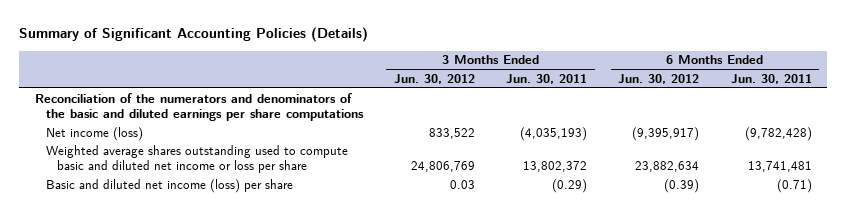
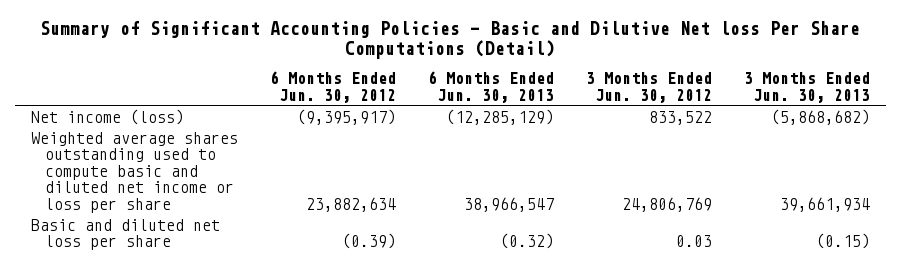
[19,27,369,43] Summary of Significant Accounting Policies (Details) -> [40,20,861,59] Summary of Significant Accounting Policies - Basic and Dilutive Net loss Per Share Computations (Detail)
[506,73,588,84] Jun. 30, 2011 -> none
[730,73,812,84] Jun. 30, 2011 -> none
none -> [427,71,554,103] 6 Months Ended Jun. 30, 2013
none -> [743,72,870,103] 3 Months Ended Jun. 30, 2013
[34,92,364,122] Reconciliation of the numerators and denominators of the basic and diluted earnings per share computations -> none
[45,178,293,193] Basic and diluted net income (loss) per share -> [30,218,220,251] Basic and diluted net loss per share

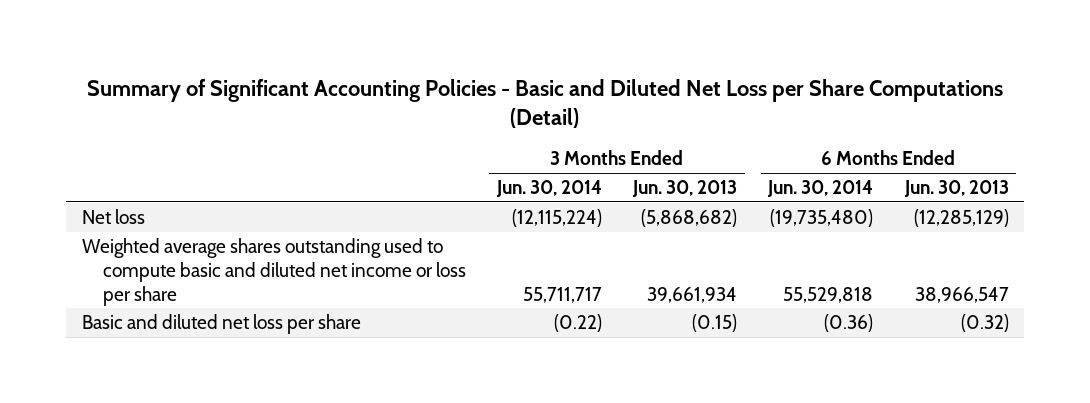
[40,20,861,59] Summary of Significant Accounting Policies - Basic and Dilutive Net loss Per Share Computations (Detail) -> [87,78,1004,129] Summary of Significant Accounting Policies - Basic and Diluted Net Loss per Share Computations (Detail)
[269,71,396,103] 6 Months Ended Jun. 30, 2012 -> none
[585,72,712,103] 3 Months Ended Jun. 30, 2012 -> none
none -> [496,180,603,198] Jun. 30, 2014
none -> [767,180,874,198] Jun. 30, 2014
[30,108,184,125] Net income (loss) -> [81,209,145,225] Net loss

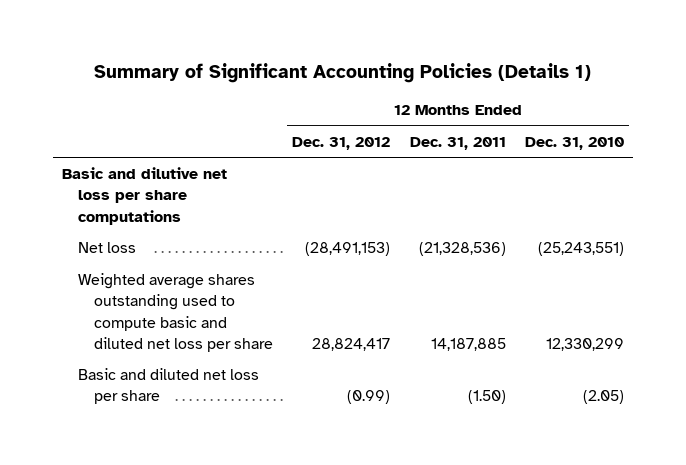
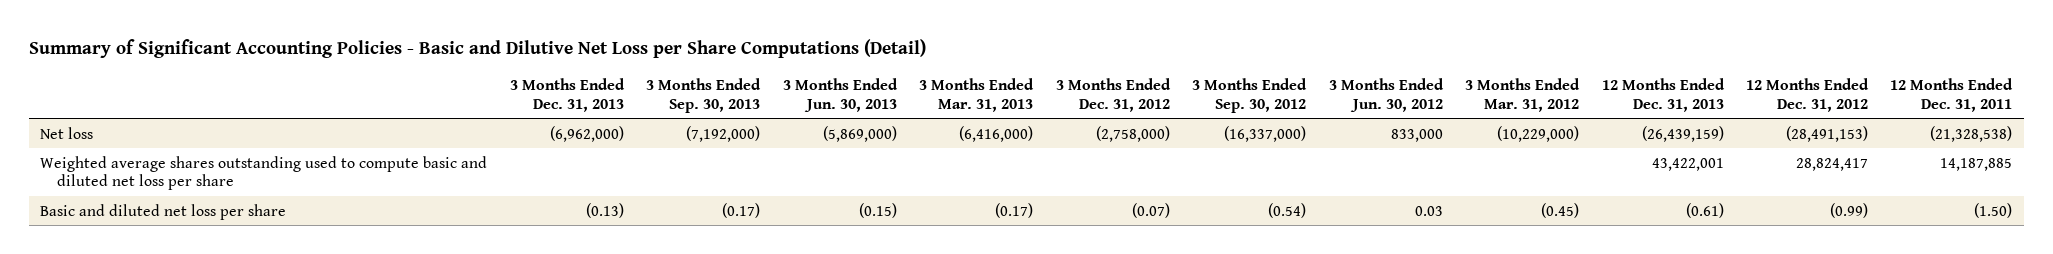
[93,62,591,83] Summary of Significant Accounting Policies (Details 1) -> [28,38,926,58] Summary of Significant Accounting Policies - Basic and Dilutive Net Loss per Share Computations (Detail)
[524,137,624,151] Dec. 31, 2010 -> none
none -> [509,77,625,112] 3 Months Ended Dec. 31, 2013
none -> [646,77,762,113] 3 Months Ended Sep. 30, 2013
none -> [782,77,898,112] 3 Months Ended Jun. 30, 2013
none -> [919,77,1035,112] 3 Months Ended Mar. 31, 2013
none -> [1055,77,1171,112] 3 Months Ended Dec. 31, 2012
none -> [1192,77,1308,113] 3 Months Ended Sep. 30, 2012
none -> [1328,77,1444,112] 3 Months Ended Jun. 30, 2012
none -> [1465,77,1581,112] 3 Months Ended Mar. 31, 2012
none -> [1601,77,1725,112] 12 Months Ended Dec. 31, 2013
[62,167,228,225] Basic and dilutive net loss per share computations -> none
[418,242,506,257] (21,328,536) -> [1930,125,2013,142] (21,328,538)

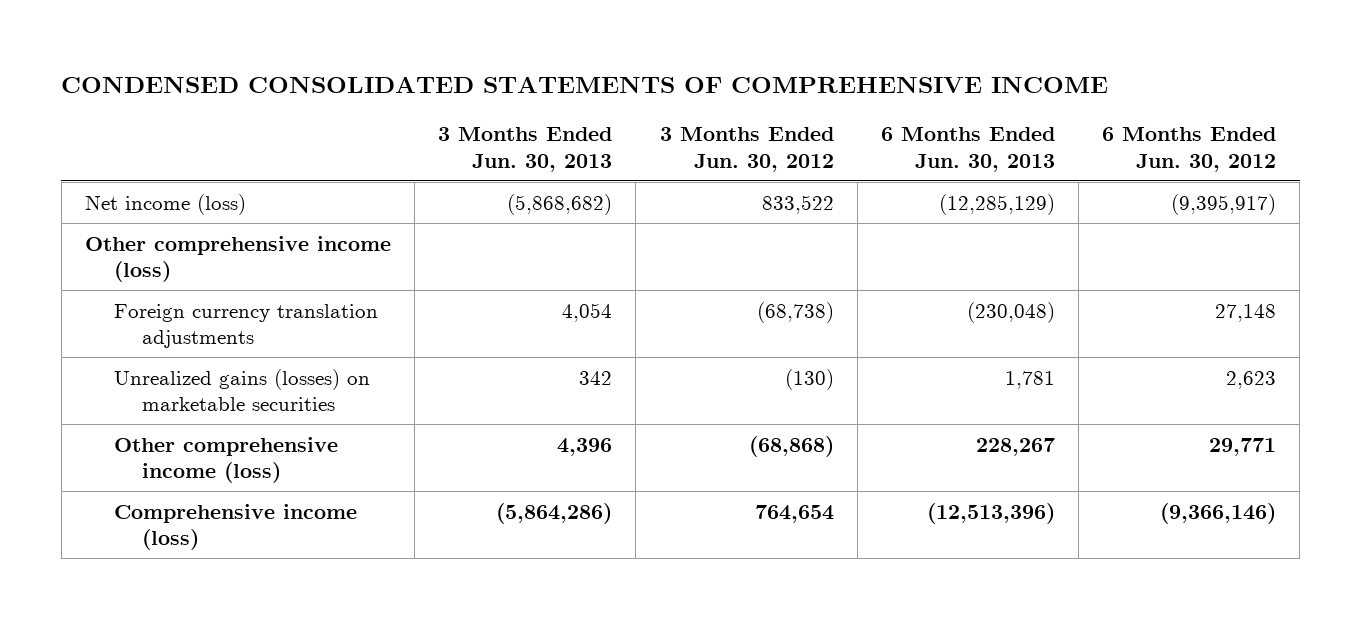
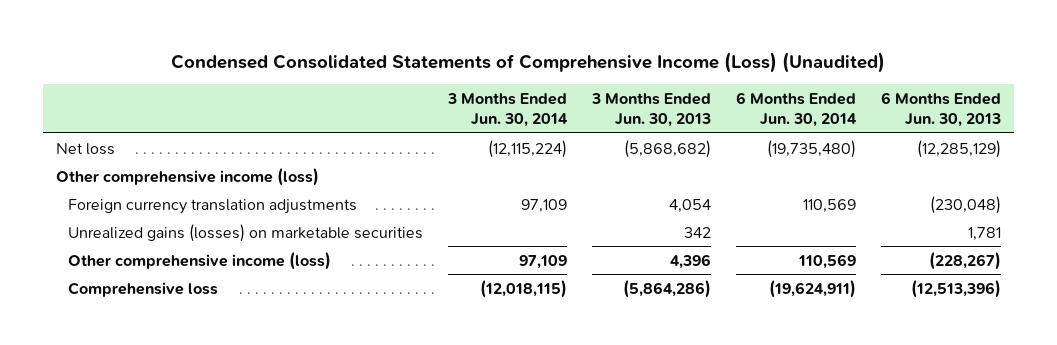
[61,75,1109,93] CONDENSED CONSOLIDATED STATEMENTS OF COMPREHENSIVE INCOME -> [171,52,886,74] Condensed Consolidated Statements of Comprehensive Income (Loss) (Unaudited)
[659,126,834,172] 3 Months Ended Jun. 30, 2012 -> none
[1102,126,1277,172] 6 Months Ended Jun. 30, 2012 -> none
none -> [446,93,568,128] 3 Months Ended Jun. 30, 2014
none -> [736,92,858,128] 6 Months Ended Jun. 30, 2014
[84,193,246,215] Net income (loss) -> [55,142,115,155] Net loss
[975,437,1055,456] 228,267 -> [929,251,1002,270] (228,267)
[113,503,357,551] Comprehensive income (loss) -> [67,281,218,297] Comprehensive loss

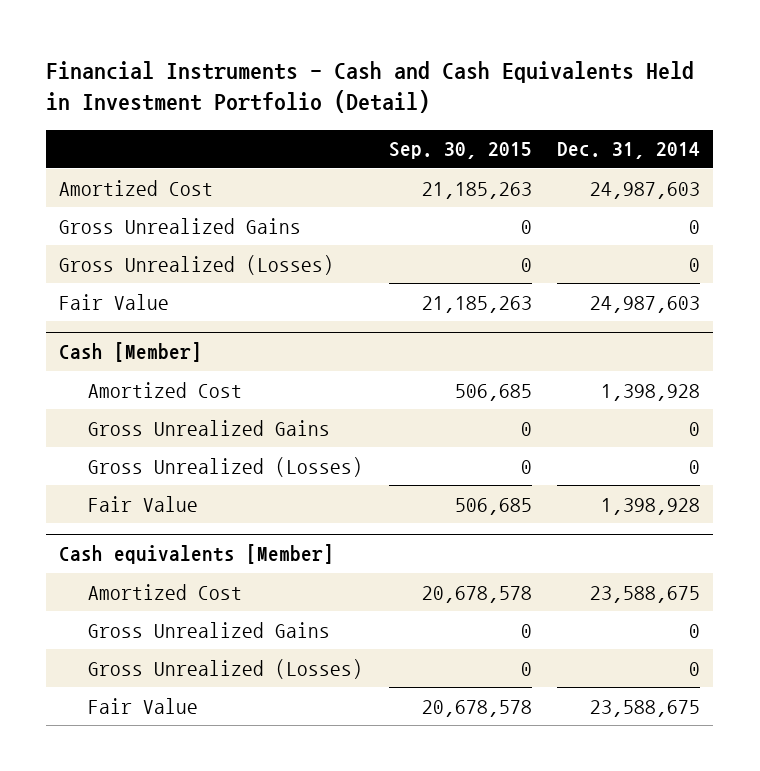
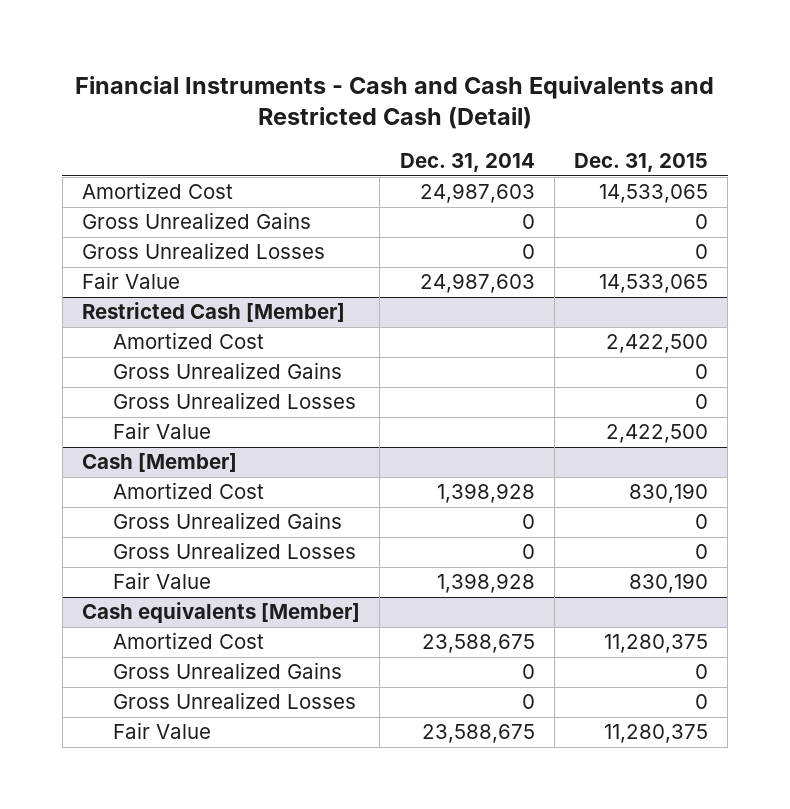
[46,60,695,114] Financial Instruments - Cash and Cash Equivalents Held in Investment Portfolio (Detail) -> [75,75,715,130] Financial Instruments - Cash and Cash Equivalents and Restricted Cash (Detail)
[388,142,532,160] Sep. 30, 2015 -> none
none -> [574,153,709,173] Dec. 31, 2015
[59,254,335,275] Gross Unrealized (Losses) -> [82,242,326,260] Gross Unrealized Losses
none -> [82,302,346,323] Restricted Cash [Member]
none -> [112,332,264,350] Amortized Cost
none -> [112,362,342,380] Gross Unrealized Gains
none -> [112,392,356,410] Gross Unrealized Losses
none -> [112,422,211,440] Fair Value
[88,456,364,477] Gross Unrealized (Losses) -> [112,542,356,560] Gross Unrealized Losses
[88,658,364,679] Gross Unrealized (Losses) -> [112,692,356,710] Gross Unrealized Losses

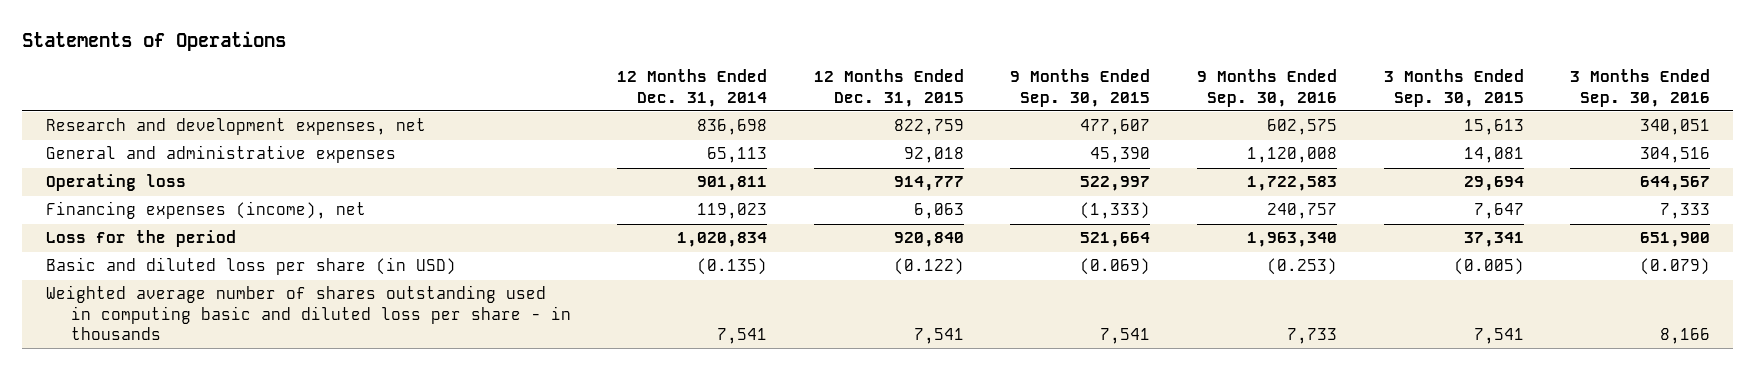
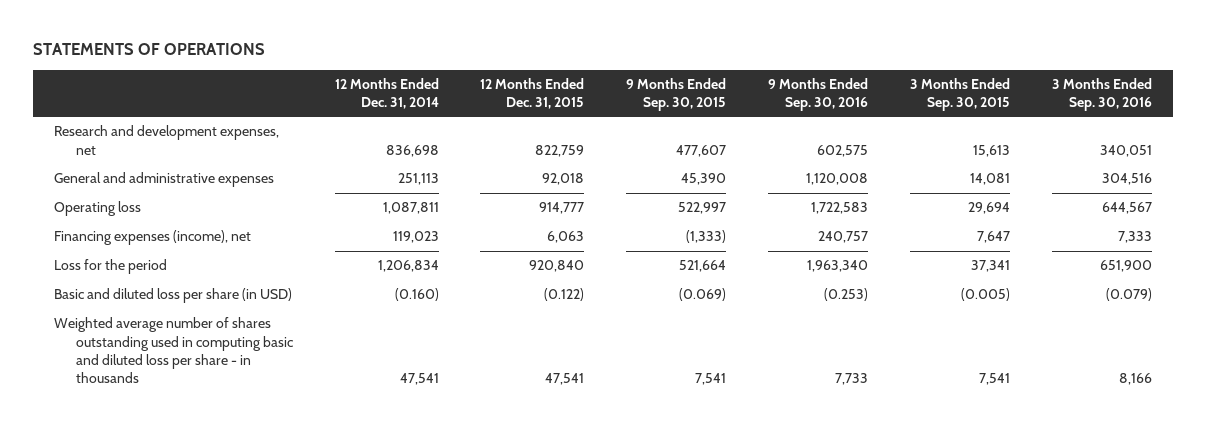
[22,31,287,52] Statements of Operations -> [33,43,266,56] STATEMENTS OF OPERATIONS
[707,147,768,164] 65,113 -> [397,173,439,186] 251,113
[697,176,768,192] 901,811 -> [382,202,439,215] 1,087,811
[677,232,768,248] 1,020,834 -> [377,260,439,273] 1,206,834
[697,258,768,276] (0.135) -> [394,288,439,302] (0.160)
[717,327,768,344] 7,541 -> [399,373,439,386] 47,541
[913,327,964,344] 7,541 -> [545,373,585,386] 47,541

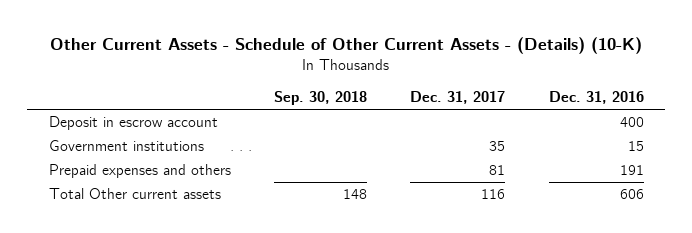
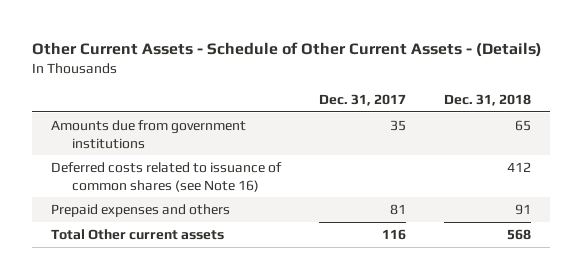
[50,37,643,55] Other Current Assets - Schedule of Other Current Assets - (Details) (10-K) -> [32,41,543,57] Other Current Assets - Schedule of Other Current Assets - (Details)
[274,91,368,106] Sep. 30, 2018 -> none
[548,91,644,105] Dec. 31, 2016 -> none
none -> [444,93,532,106] Dec. 31, 2018
[48,116,218,131] Deposit in escrow account -> none
[48,140,204,152] Government institutions -> [51,119,247,149] Amounts due from government institutions
none -> [51,161,283,192] Deferred costs related to issuance of common shares (see Note 16)

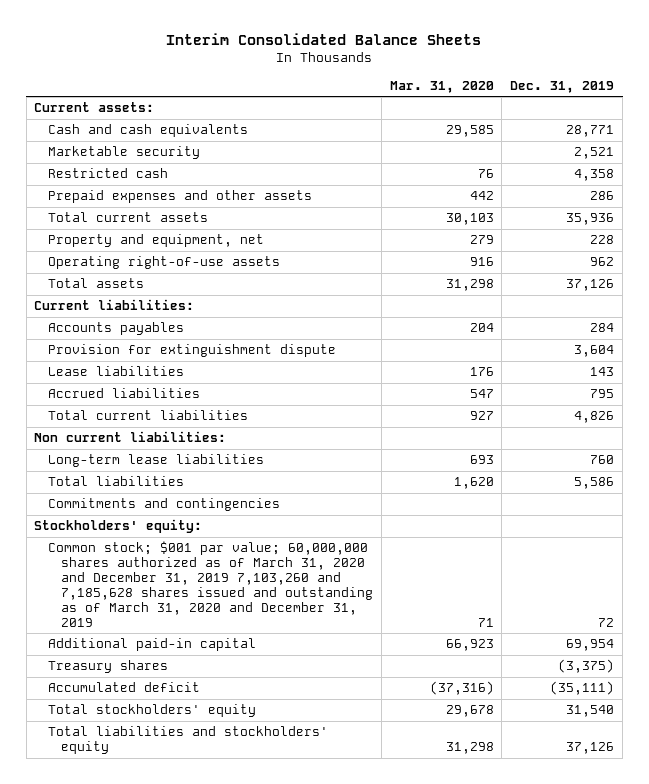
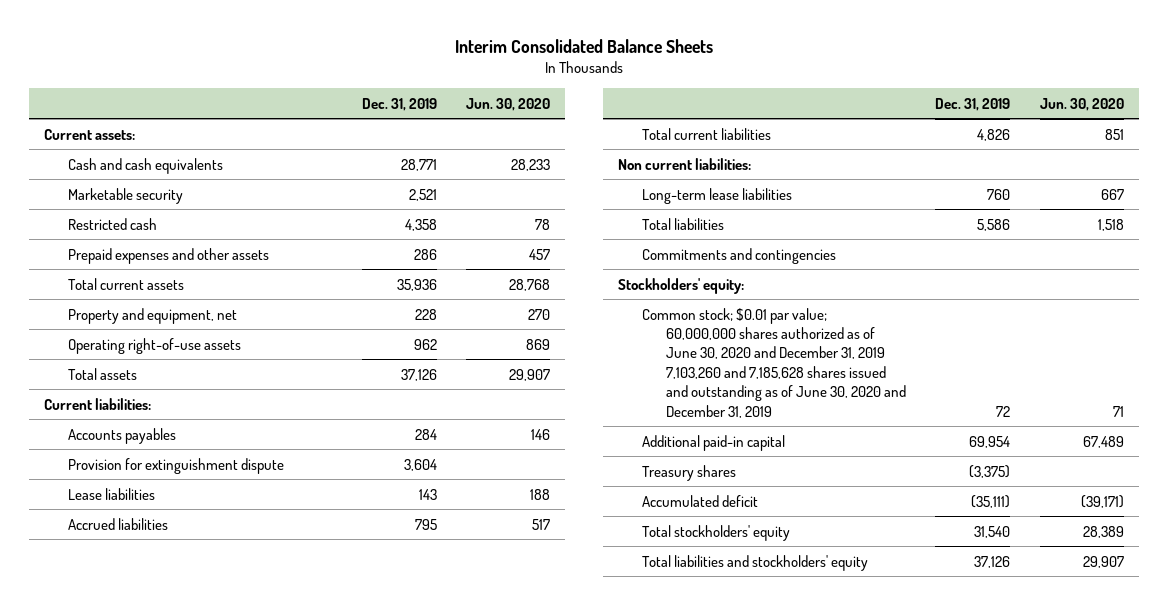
[389,80,494,93] Mar. 31, 2020 -> none
none -> [466,98,551,112] Jun. 30, 2020
[47,541,374,627] Common stock; $001 par value; 60,000,000 shares authorized as of March 31, 2020 and December 31, 2019 7,103,260 and 7,185,628 shares issued and outstanding as of March 31, 2020 and December 31, 2019 -> [641,307,906,418] Common stock; $0.01 par value; 60,000,000 shares authorized as of June 30, 2020 and December 31, 2019 7,103,260 and 7,185,628 shares issued and outstanding as of June 30, 2020 and December 31, 2019

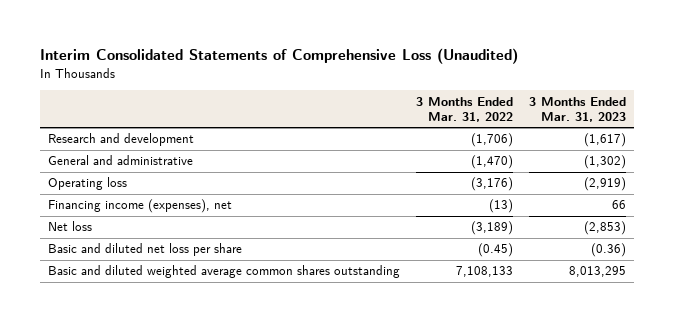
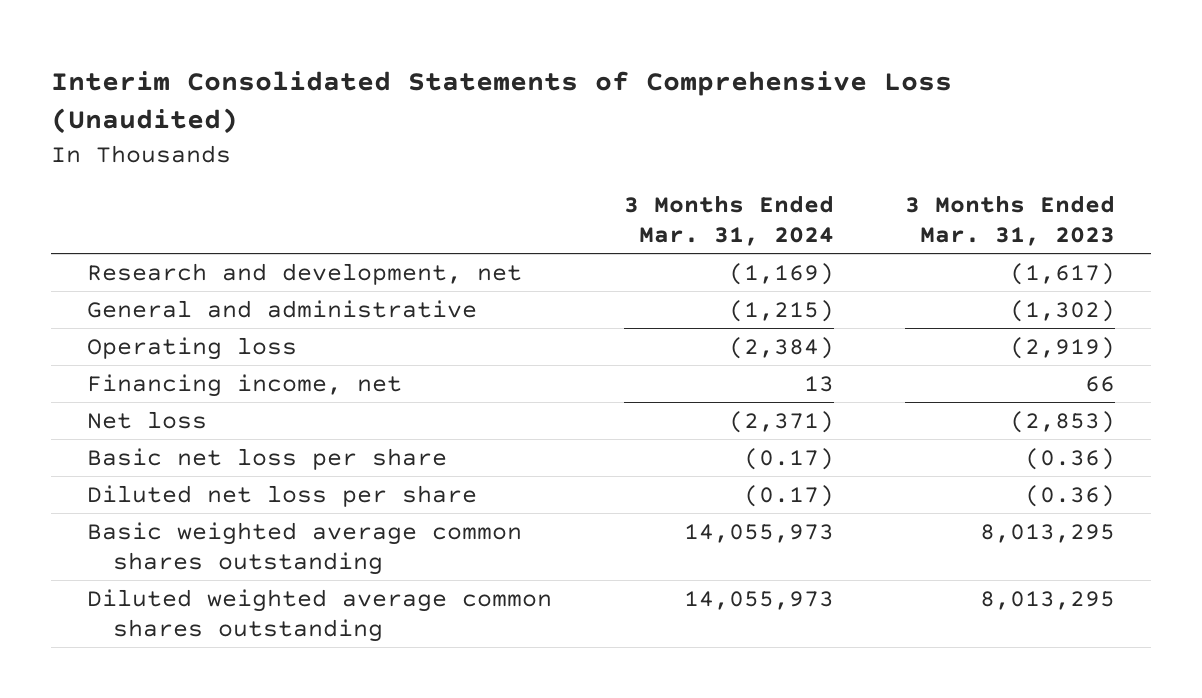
[415,96,513,122] 3 Months Ended Mar. 31, 2022 -> none
none -> [623,195,834,247] 3 Months Ended Mar. 31, 2024
[48,133,195,147] Research and development -> [87,262,523,285] Research and development, net
[48,199,233,214] Financing income (expenses), net -> [87,373,403,397] Financing income, net
[48,243,243,257] Basic and diluted net loss per share -> [87,447,448,470] Basic net loss per share
none -> [87,484,478,507] Diluted net loss per share
[48,265,401,279] Basic and diluted weighted average common shares outstanding -> [87,521,523,575] Basic weighted average common shares outstanding
none -> [87,588,553,642] Diluted weighted average common shares outstanding

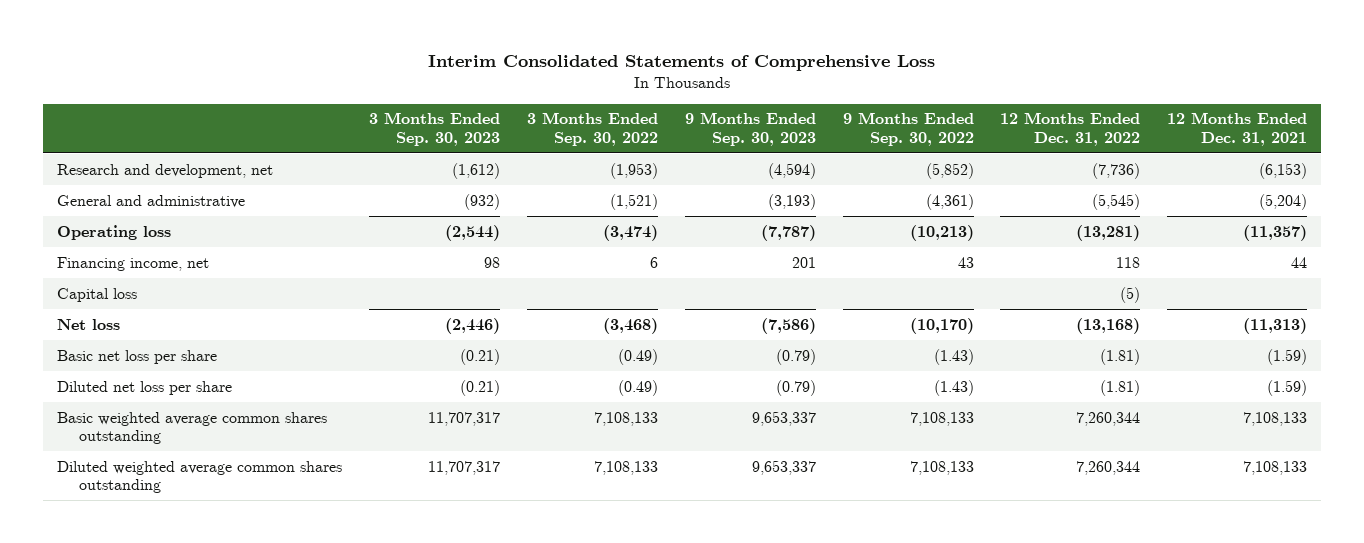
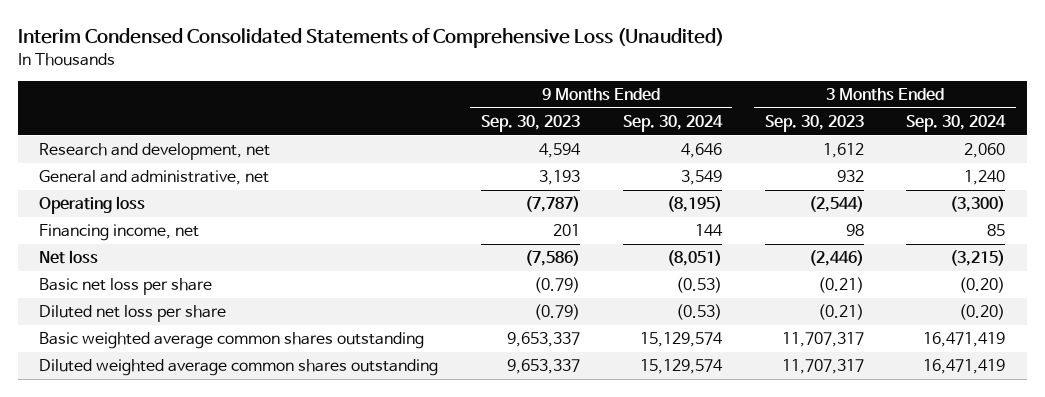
[428,55,936,72] Interim Consolidated Statements of Comprehensive Loss -> [17,27,724,48] Interim Condensed Consolidated Statements of Comprehensive Loss (Unaudited)
[526,112,658,146] 3 Months Ended Sep. 30, 2022 -> none
[842,112,974,146] 9 Months Ended Sep. 30, 2022 -> none
[1000,112,1141,146] 12 Months Ended Dec. 31, 2022 -> none
[1167,112,1308,146] 12 Months Ended Dec. 31, 2021 -> none
none -> [622,115,723,133] Sep. 30, 2024
none -> [906,115,1007,133] Sep. 30, 2024
[451,162,500,179] (1,612) -> [822,143,864,159] 1,612
[767,162,816,179] (4,594) -> [539,143,582,159] 4,594
[56,194,245,208] General and administrative -> [39,170,270,186] General and administrative, net
[463,193,500,210] (932) -> [836,170,864,183] 932
[767,193,816,210] (3,193) -> [539,170,581,186] 3,193
[56,287,137,302] Capital loss -> none

